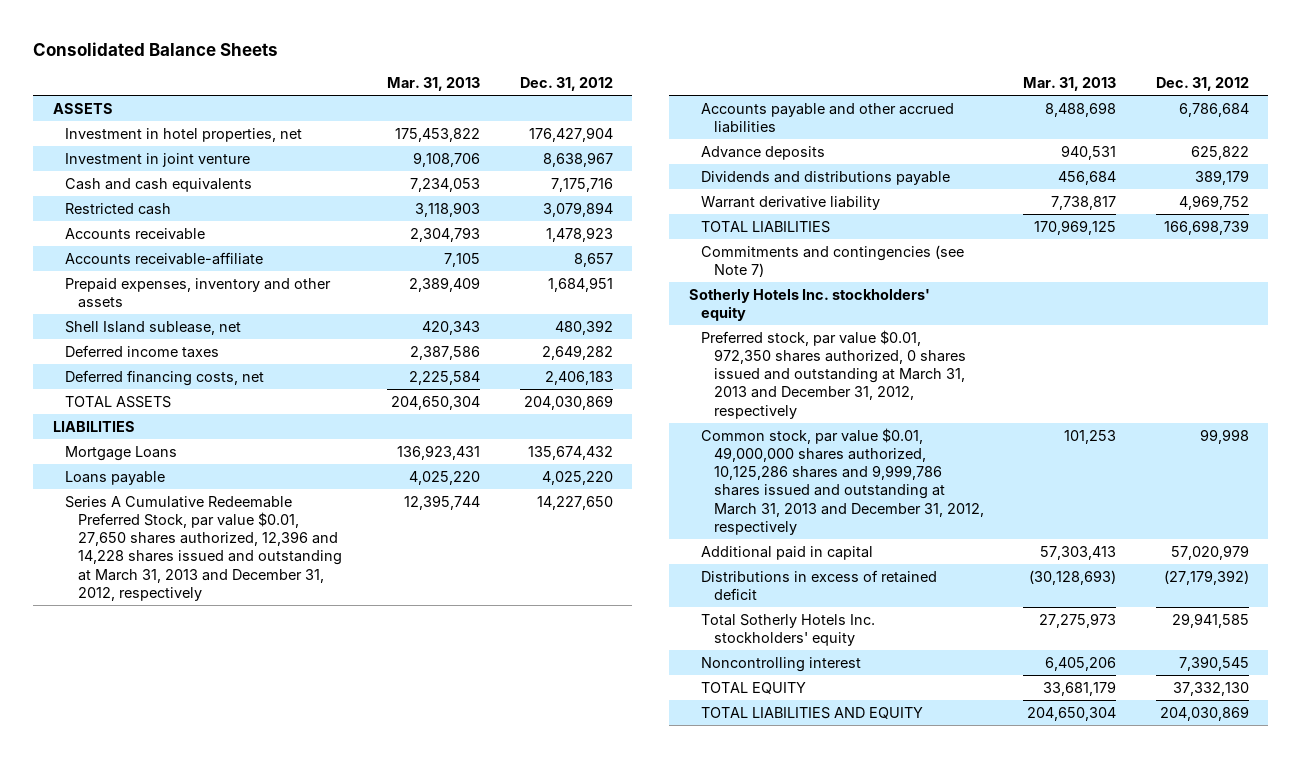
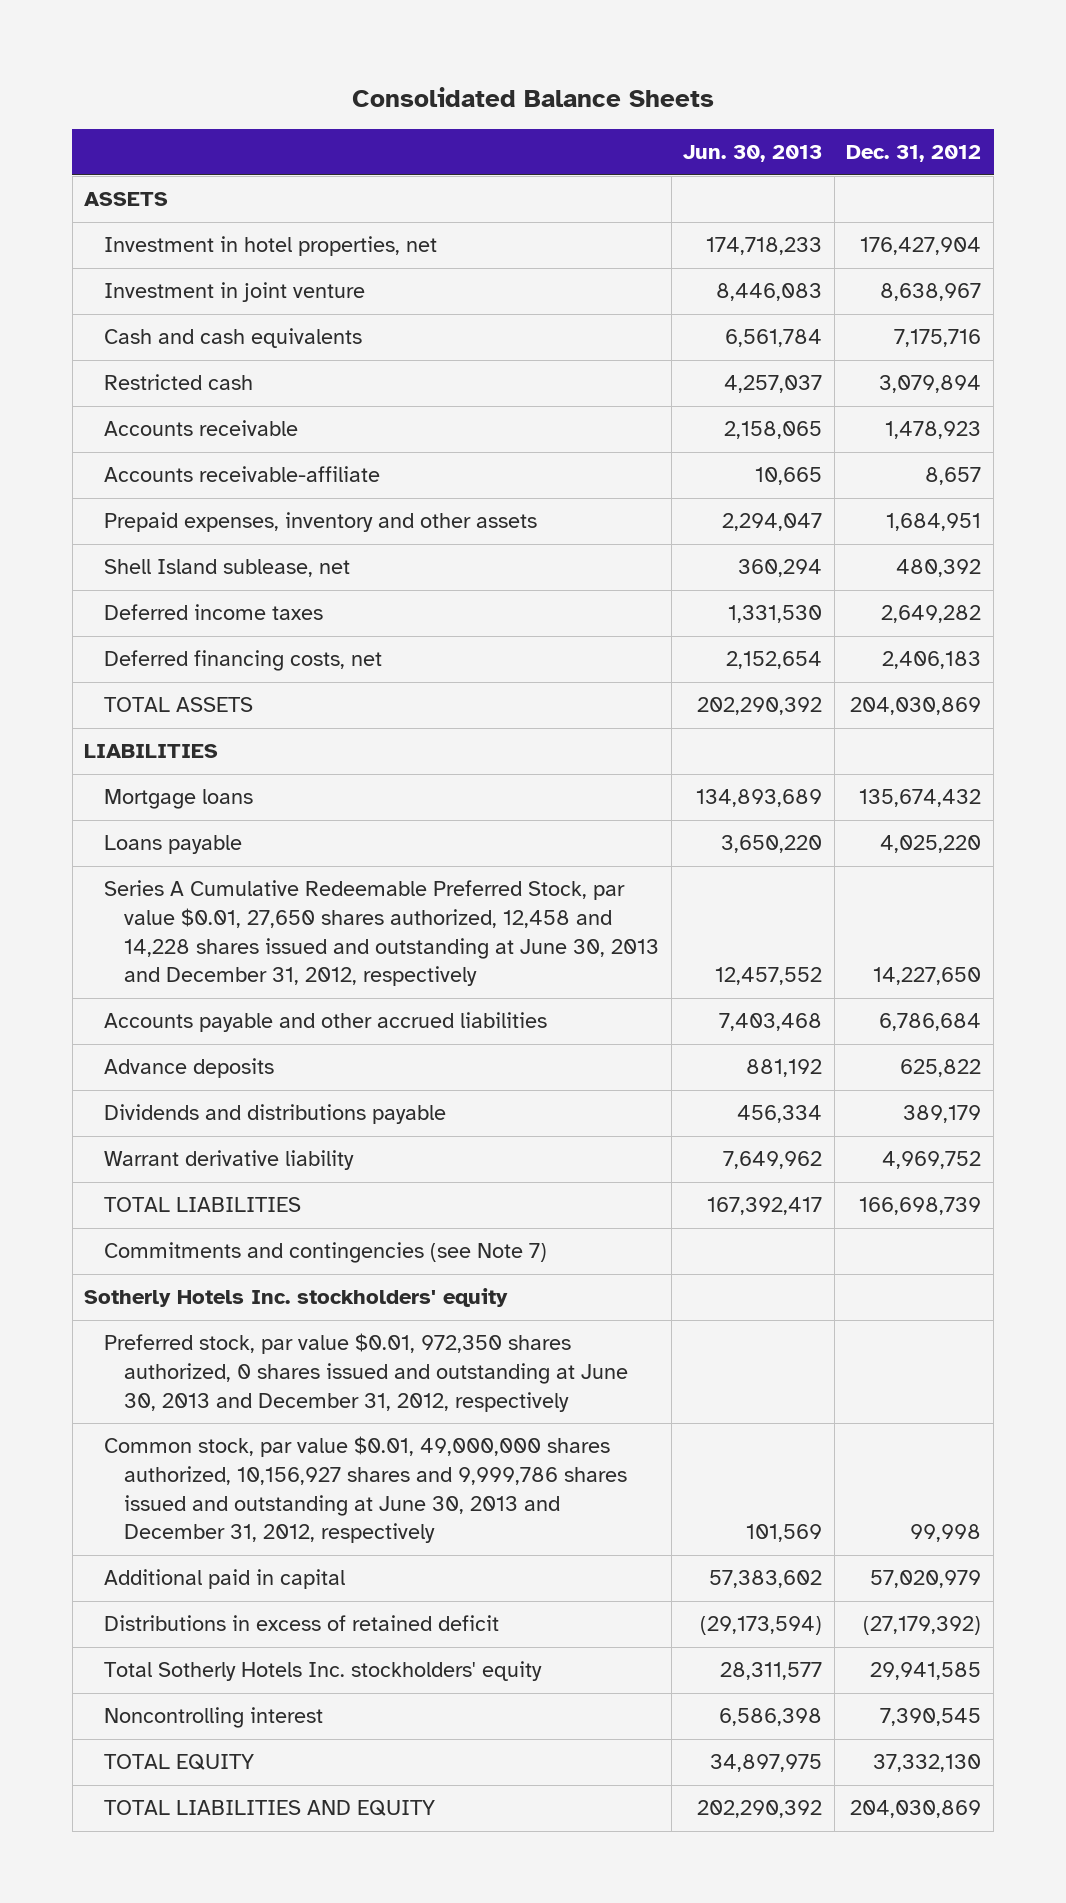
[387,77,481,92] Mar. 31, 2013 -> none
none -> [683,145,823,163] Jun. 30, 2013
[65,445,178,461] Mortgage Loans -> [104,789,254,810] Mortgage loans
[65,495,342,601] Series A Cumulative Redeemable Preferred Stock, par value $0.01, 27,650 shares authorized, 12,396 and 14,228 shares issued and outstanding at March 31, 2013 and December 31, 2012, respectively -> [104,880,660,987] Series A Cumulative Redeemable Preferred Stock, par value $0.01, 27,650 shares authorized, 12,458 and 14,228 shares issued and outstanding at June 30, 2013 and December 31, 2012, respectively
[701,329,966,419] Preferred stock, par value $0.01, 972,350 shares authorized, 0 shares issued and outstanding at March 31, 2013 and December 31, 2012, respectively -> [104,1333,629,1412] Preferred stock, par value $0.01, 972,350 shares authorized, 0 shares issued and outstanding at June 30, 2013 and December 31, 2012, respectively
[701,427,984,535] Common stock, par value $0.01, 49,000,000 shares authorized, 10,125,286 shares and 9,999,786 shares issued and outstanding at March 31, 2013 and December 31, 2012, respectively -> [104,1436,628,1544] Common stock, par value $0.01, 49,000,000 shares authorized, 10,156,927 shares and 9,999,786 shares issued and outstanding at June 30, 2013 and December 31, 2012, respectively

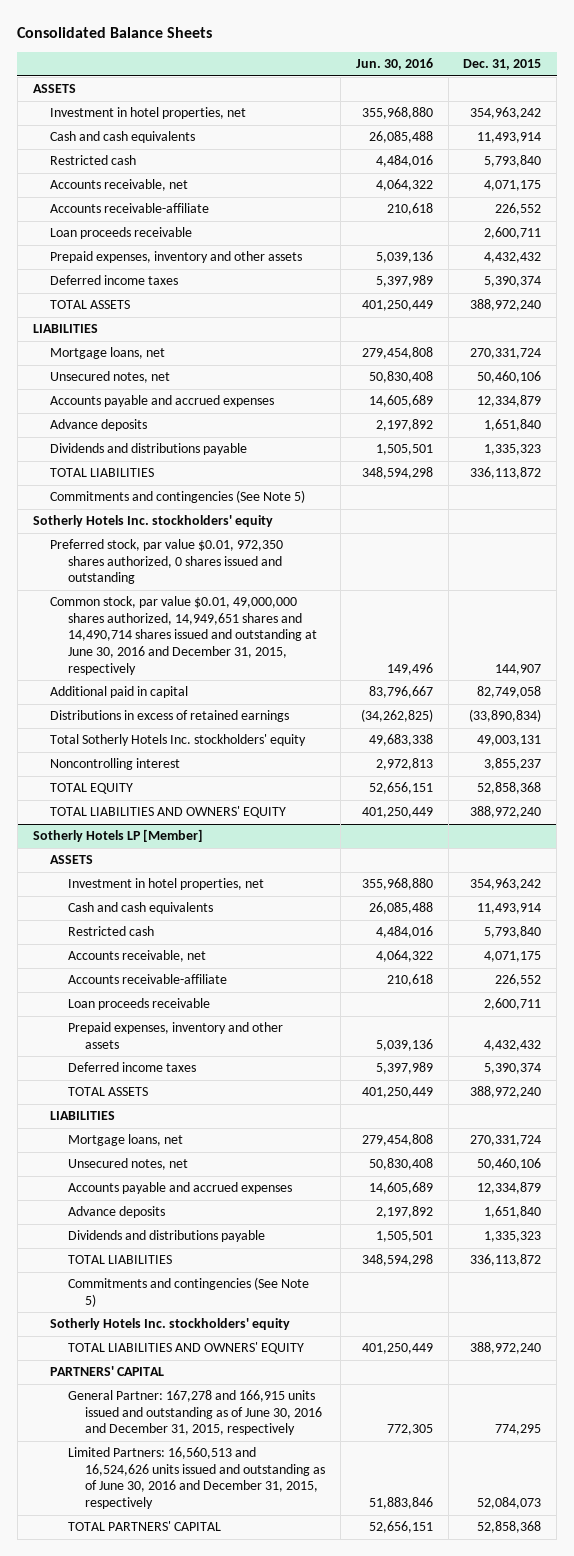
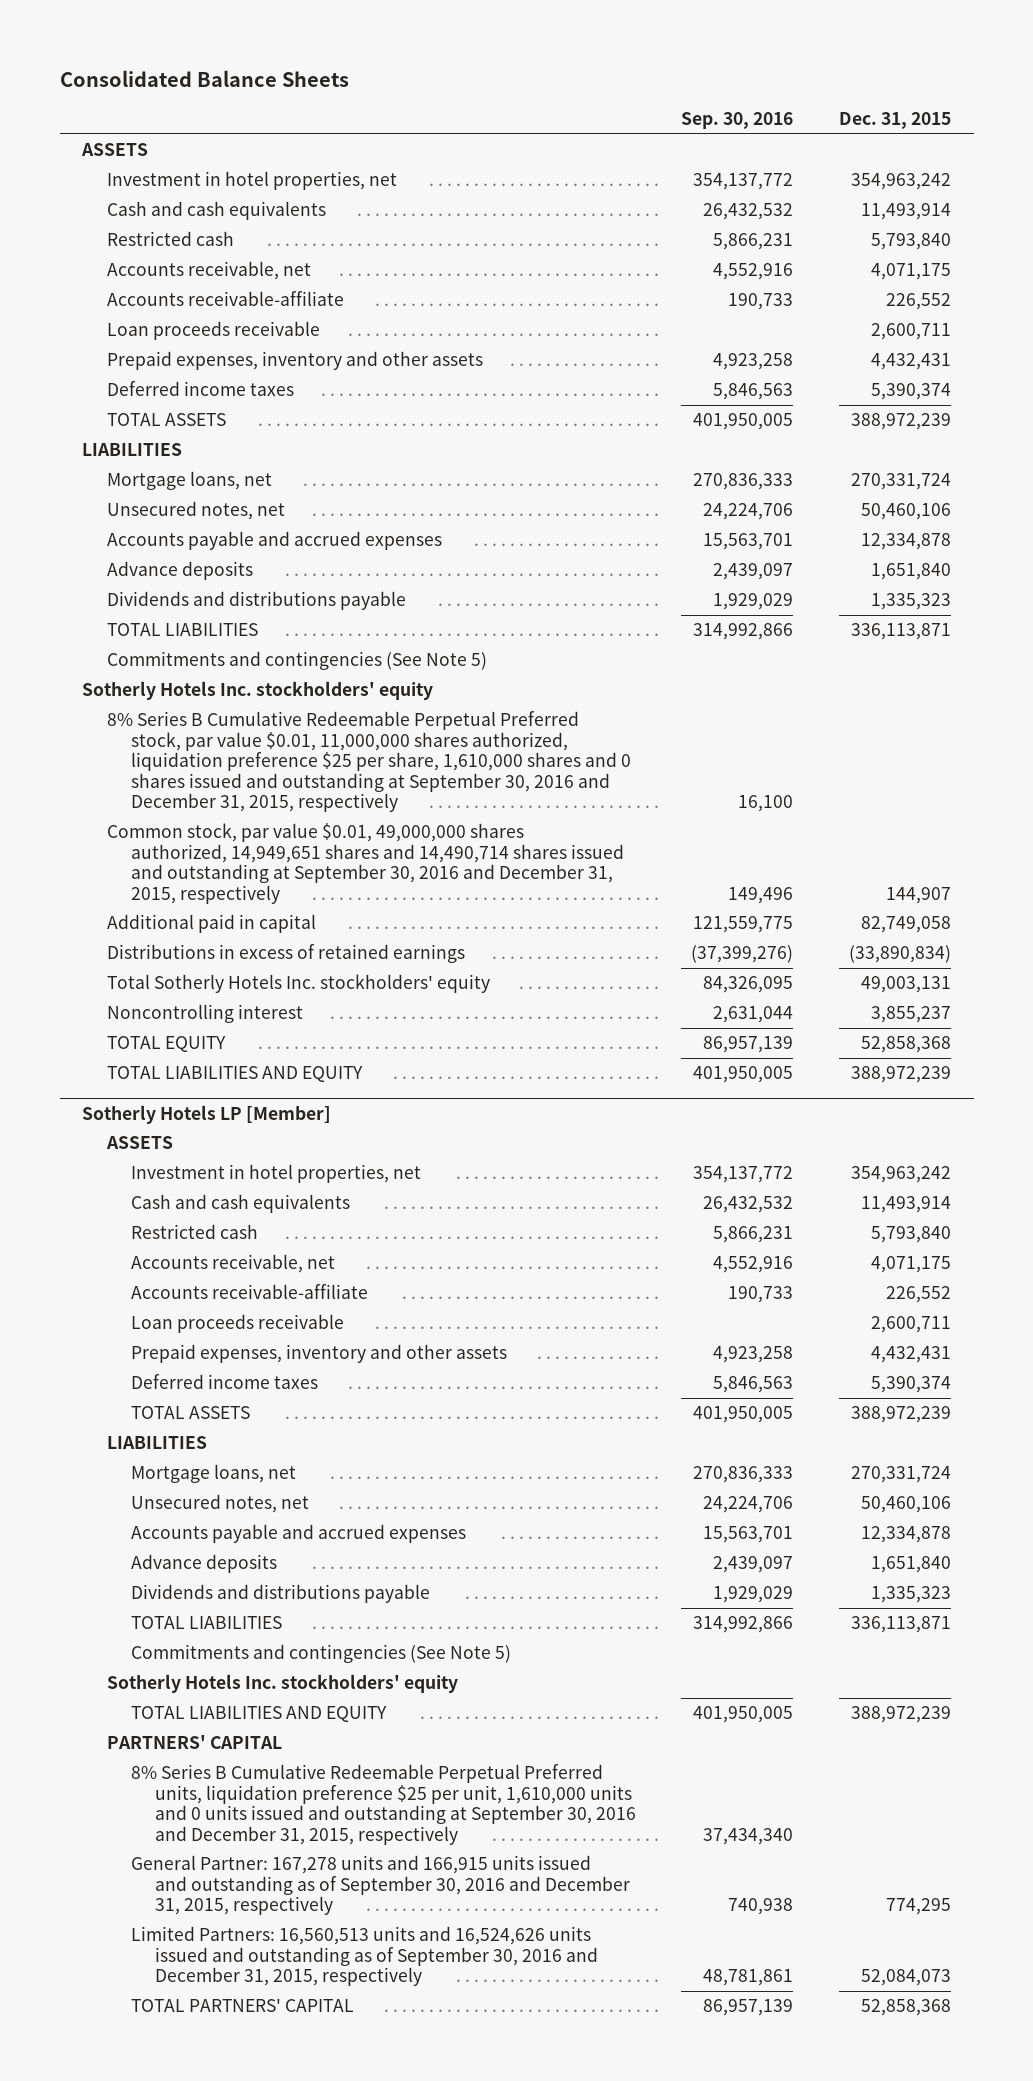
[355,58,433,71] Jun. 30, 2016 -> none
none -> [681,112,794,130] Sep. 30, 2016
[484,252,542,264] 4,432,432 -> [871,353,952,371] 4,432,431
[470,299,542,312] 388,972,240 -> [851,413,952,431] 388,972,239
[477,395,542,408] 12,334,879 -> [861,533,952,551] 12,334,878
[470,467,542,480] 336,113,872 -> [851,623,952,641] 336,113,871
[50,539,284,585] Preferred stock, par value $0.01, 972,350 shares authorized, 0 shares issued and outstanding -> [106,711,631,813] 8% Series B Cumulative Redeemable Perpetual Preferred stock, par value $0.01, 11,000,000 shares authorized, liquidation preference $25 per share, 1,610,000 shares and 0 shares issued and outstanding at September 30, 2016 and December 31, 2015, respectively
[50,596,317,675] Common stock, par value $0.01, 49,000,000 shares authorized, 14,949,651 shares and 14,490,714 shares issued and outstanding at June 30, 2016 and December 31, 2015, respectively -> [106,823,624,904] Common stock, par value $0.01, 49,000,000 shares authorized, 14,949,651 shares and 14,490,714 shares issued and outstanding at September 30, 2016 and December 31, 2015, respectively
[50,806,287,819] TOTAL LIABILITIES AND OWNERS' EQUITY -> [106,1066,363,1083] TOTAL LIABILITIES AND EQUITY
[470,806,542,819] 388,972,240 -> [851,1066,952,1084] 388,972,239
[484,1039,542,1051] 4,432,432 -> [871,1346,952,1364] 4,432,431
[470,1086,542,1099] 388,972,240 -> [851,1406,952,1424] 388,972,239
[477,1182,542,1195] 12,334,879 -> [861,1526,952,1544] 12,334,878
[470,1254,542,1267] 336,113,872 -> [851,1616,952,1634] 336,113,871
[67,1342,304,1355] TOTAL LIABILITIES AND OWNERS' EQUITY -> [130,1706,387,1723] TOTAL LIABILITIES AND EQUITY
[470,1342,542,1355] 388,972,240 -> [851,1706,952,1724] 388,972,239
none -> [130,1764,636,1845] 8% Series B Cumulative Redeemable Perpetual Preferred units, liquidation preference $25 per unit, 1,610,000 units and 0 units issued and outstanding at September 30, 2016 and December 31, 2015, respectively
[67,1390,323,1436] General Partner: 167,278 and 166,915 units issued and outstanding as of June 30, 2016 and December 31, 2015, respectively -> [130,1855,630,1916] General Partner: 167,278 units and 166,915 units issued and outstanding as of September 30, 2016 and December 31, 2015, respectively
[67,1447,326,1510] Limited Partners: 16,560,513 and 16,524,626 units issued and outstanding as of June 30, 2016 and December 31, 2015, respectively -> [130,1926,598,1987] Limited Partners: 16,560,513 units and 16,524,626 units issued and outstanding as of September 30, 2016 and December 31, 2015, respectively

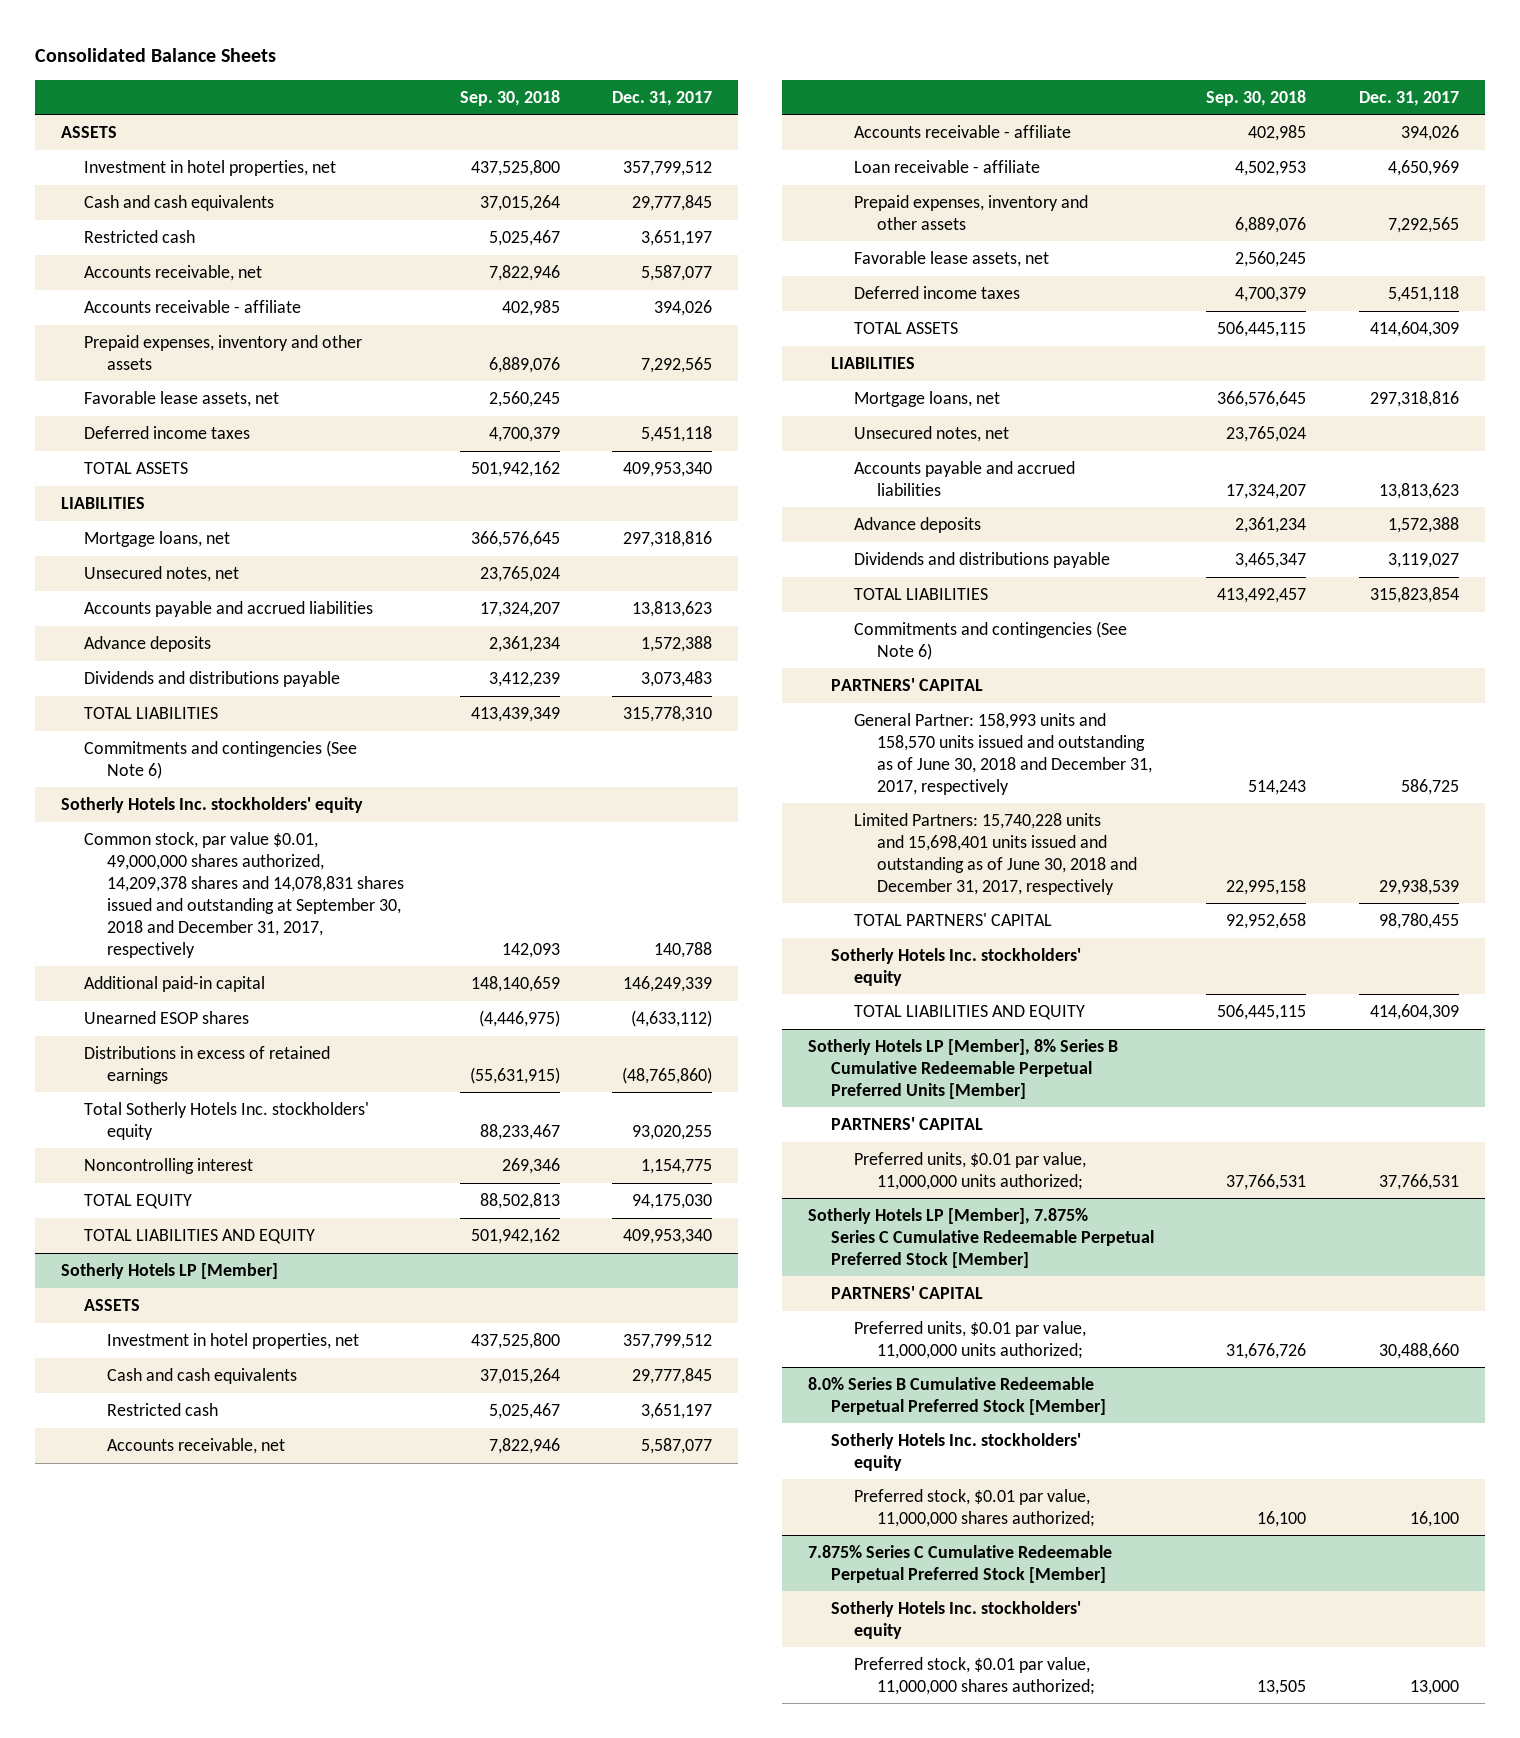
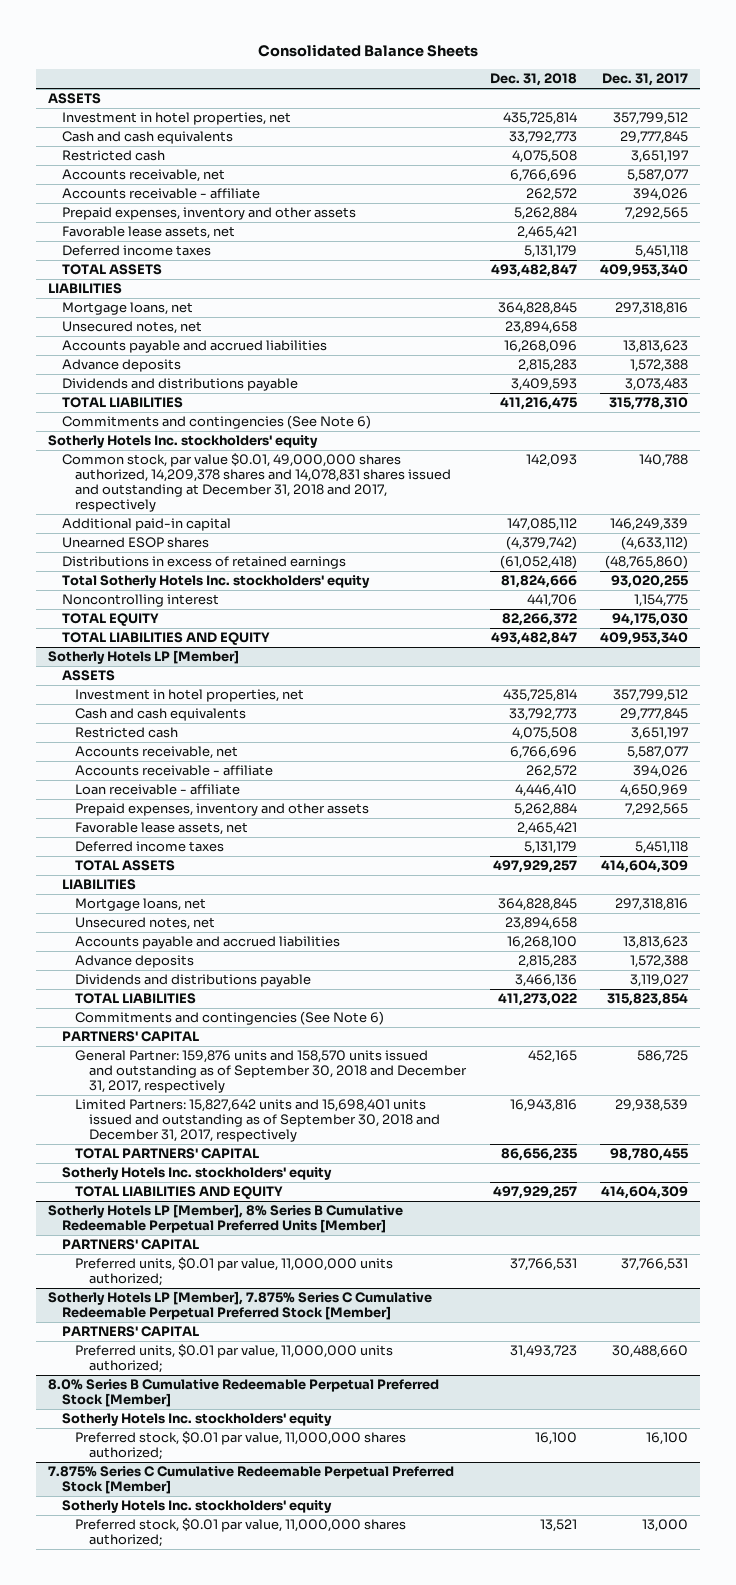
[459,89,560,106] Sep. 30, 2018 -> none
none -> [489,72,577,86] Dec. 31, 2018
[84,831,405,958] Common stock, par value $0.01, 49,000,000 shares authorized, 14,209,378 shares and 14,078,831 shares issued and outstanding at September 30, 2018 and December 31, 2017, respectively -> [61,453,452,513] Common stock, par value $0.01, 49,000,000 shares authorized, 14,209,378 shares and 14,078,831 shares issued and outstanding at December 31, 2018 and 2017, respectively
[853,712,1152,795] General Partner: 158,993 units and 158,570 units issued and outstanding as of June 30, 2018 and December 31, 2017, respectively -> [75,1050,467,1094] General Partner: 159,876 units and 158,570 units issued and outstanding as of September 30, 2018 and December 31, 2017, respectively
[853,812,1137,895] Limited Partners: 15,740,228 units and 15,698,401 units issued and outstanding as of June 30, 2018 and December 31, 2017, respectively -> [75,1099,440,1143] Limited Partners: 15,827,642 units and 15,698,401 units issued and outstanding as of September 30, 2018 and December 31, 2017, respectively

